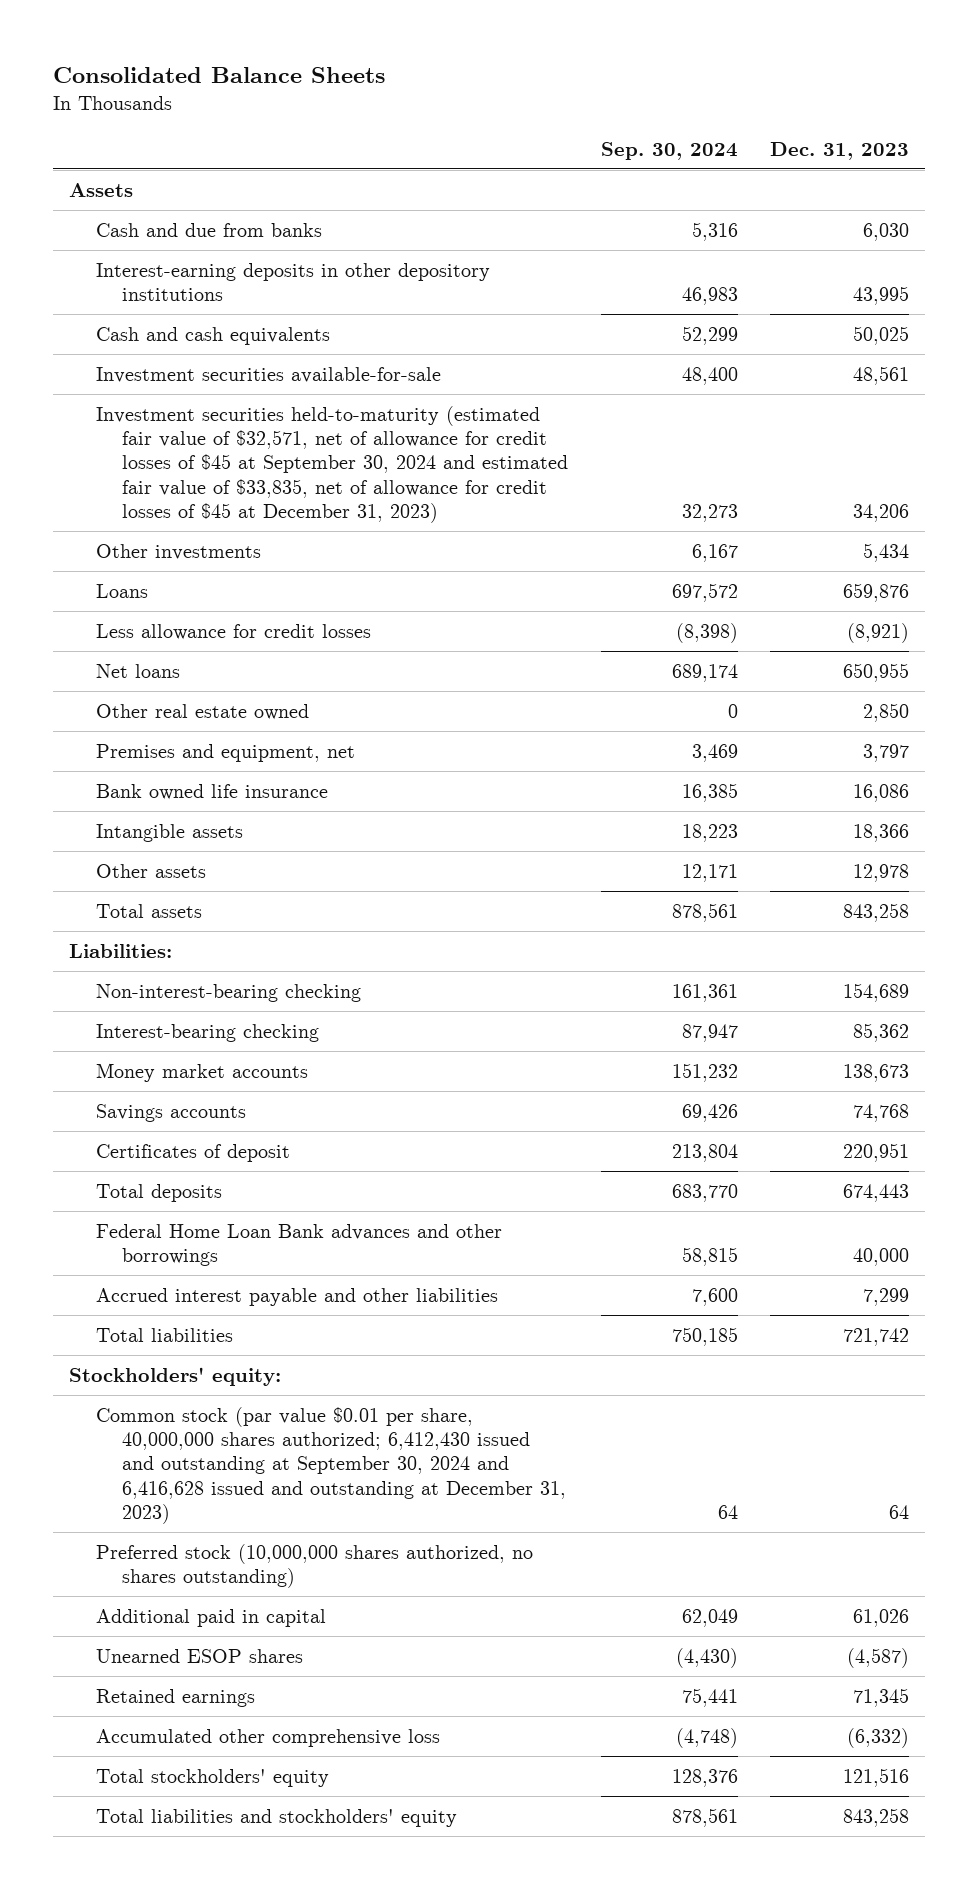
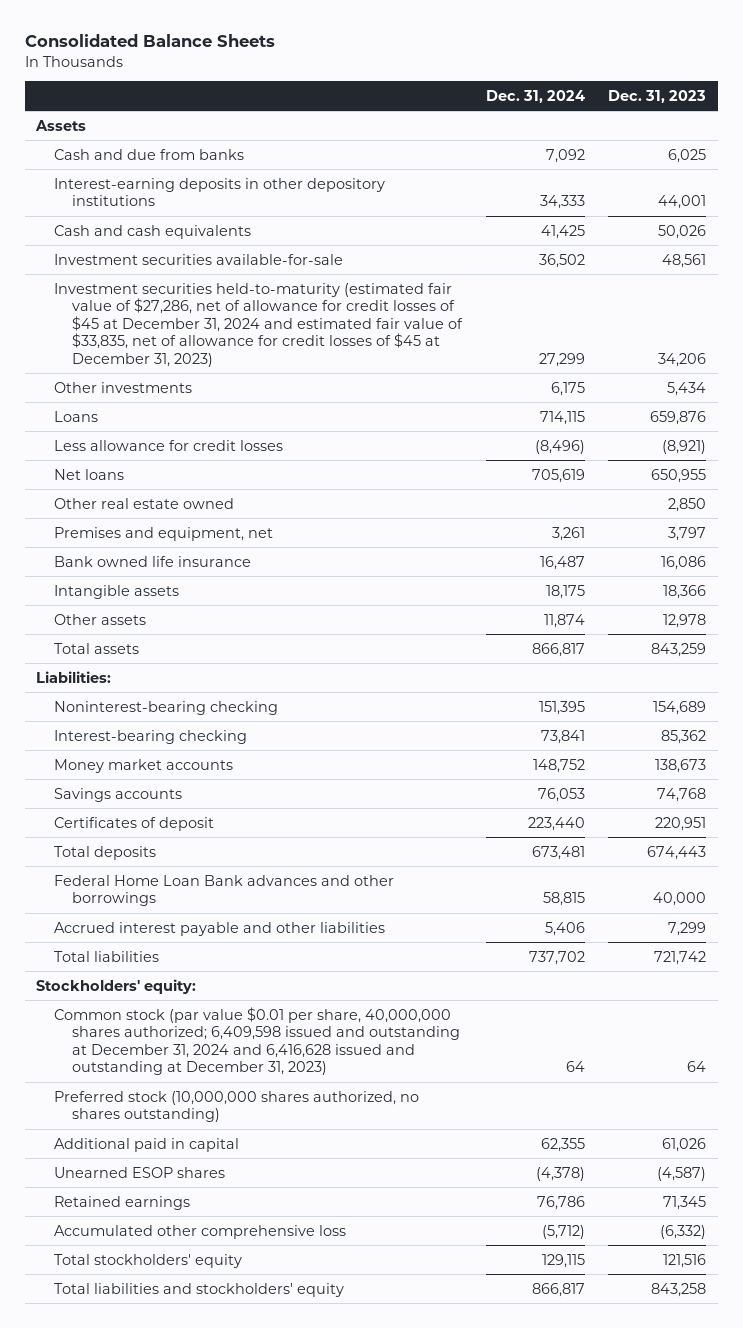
[600,141,738,160] Sep. 30, 2024 -> none
none -> [485,90,585,104] Dec. 31, 2024
[862,222,909,241] 6,030 -> [668,148,707,163] 6,025
[852,285,909,305] 43,995 -> [658,195,707,210] 44,001
[852,325,909,345] 50,025 -> [658,224,707,239] 50,026
[95,405,569,524] Investment securities held-to-maturity (estimated fair value of $32,571, net of allowance for credit losses of $45 at September 30, 2024 and estimated fair value of $33,835, net of allowance for credit losses of $45 at December 31, 2023) -> [54,282,464,367] Investment securities held-to-maturity (estimated fair value of $27,286, net of allowance for credit losses of $45 at December 31, 2024 and estimated fair value of $33,835, net of allowance for credit losses of $45 at December 31, 2023)
[842,902,909,922] 843,258 -> [651,642,707,657] 843,259
[95,983,361,1002] Non-interest-bearing checking -> [54,700,279,715] Noninterest-bearing checking
[95,1406,567,1525] Common stock (par value $0.01 per share, 40,000,000 shares authorized; 6,412,430 issued and outstanding at September 30, 2024 and 6,416,628 issued and outstanding at December 31, 2023) -> [54,1006,461,1076] Common stock (par value $0.01 per share, 40,000,000 shares authorized; 6,409,598 issued and outstanding at December 31, 2024 and 6,416,628 issued and outstanding at December 31, 2023)

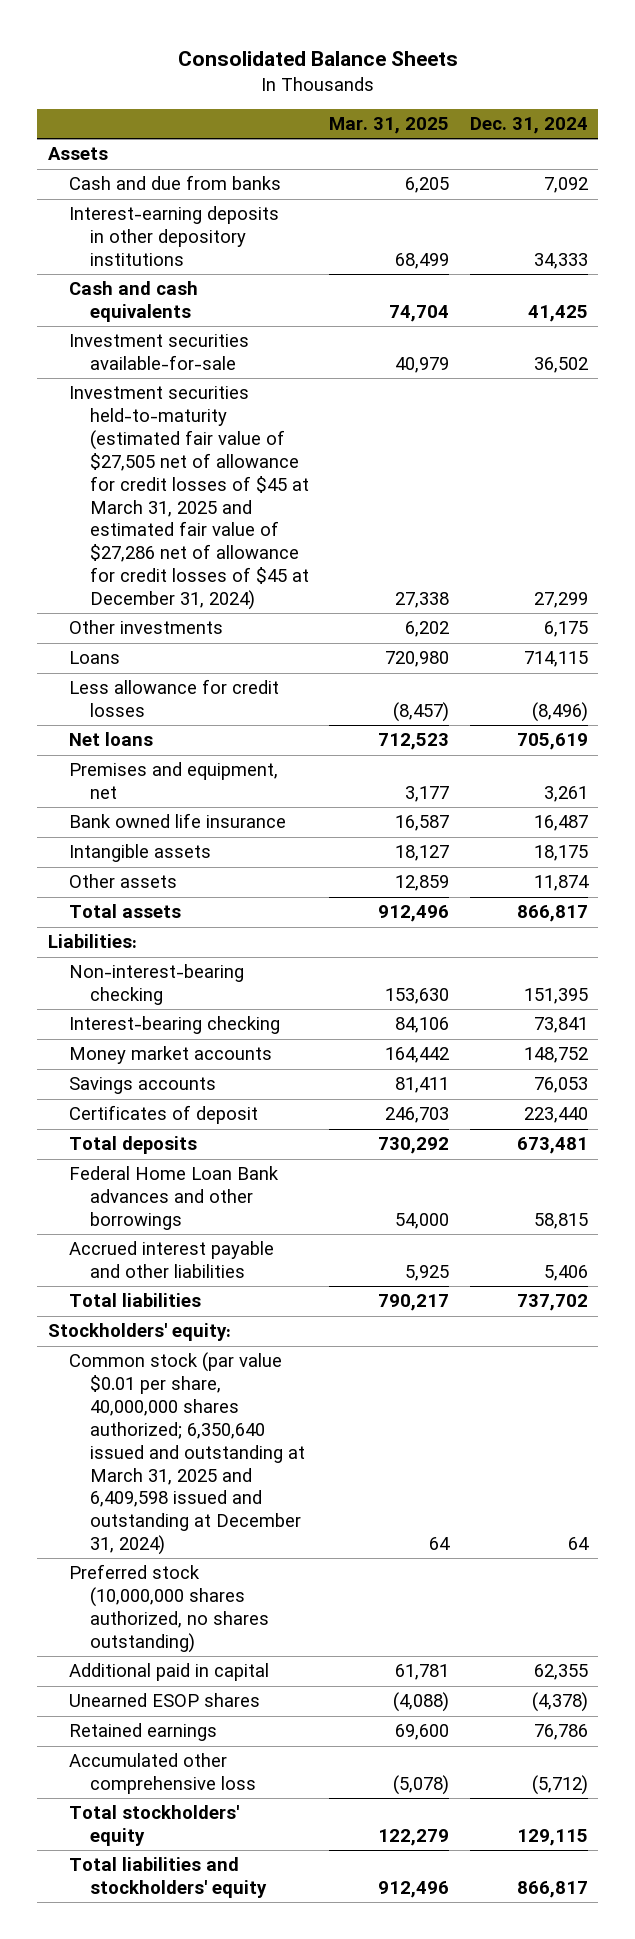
[608,90,707,104] Dec. 31, 2023 -> none
none -> [329,117,450,135] Mar. 31, 2025
[54,282,464,367] Investment securities held-to-maturity (estimated fair value of $27,286, net of allowance for credit losses of $45 at December 31, 2024 and estimated fair value of $33,835, net of allowance for credit losses of $45 at December 31, 2023) -> [68,386,310,610] Investment securities held-to-maturity (estimated fair value of $27,505 net of allowance for credit losses of $45 at March 31, 2025 and estimated fair value of $27,286 net of allowance for credit losses of $45 at December 31, 2024)
[54,497,235,509] Other real estate owned -> none
[54,700,279,715] Noninterest-bearing checking -> [68,964,244,1006] Non-interest-bearing checking
[54,1006,461,1076] Common stock (par value $0.01 per share, 40,000,000 shares authorized; 6,409,598 issued and outstanding at December 31, 2024 and 6,416,628 issued and outstanding at December 31, 2023) -> [68,1352,306,1556] Common stock (par value $0.01 per share, 40,000,000 shares authorized; 6,350,640 issued and outstanding at March 31, 2025 and 6,409,598 issued and outstanding at December 31, 2024)

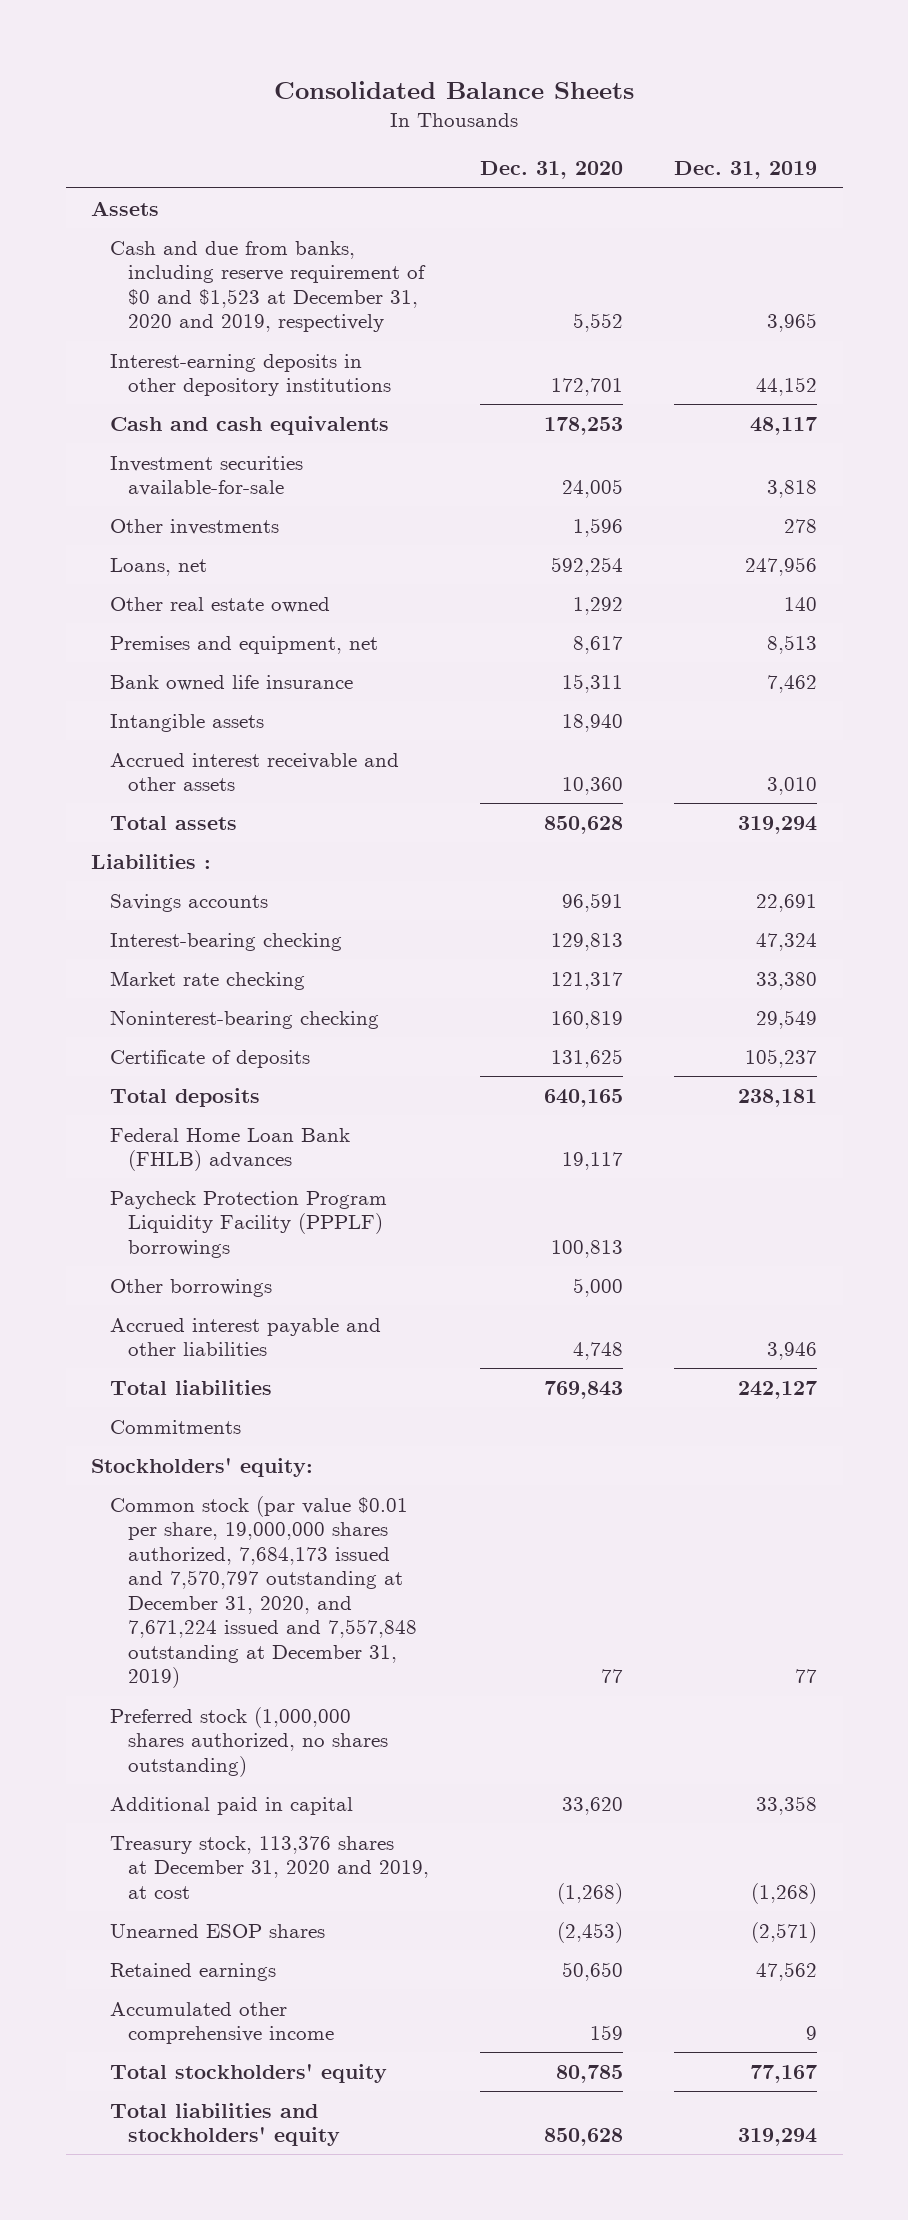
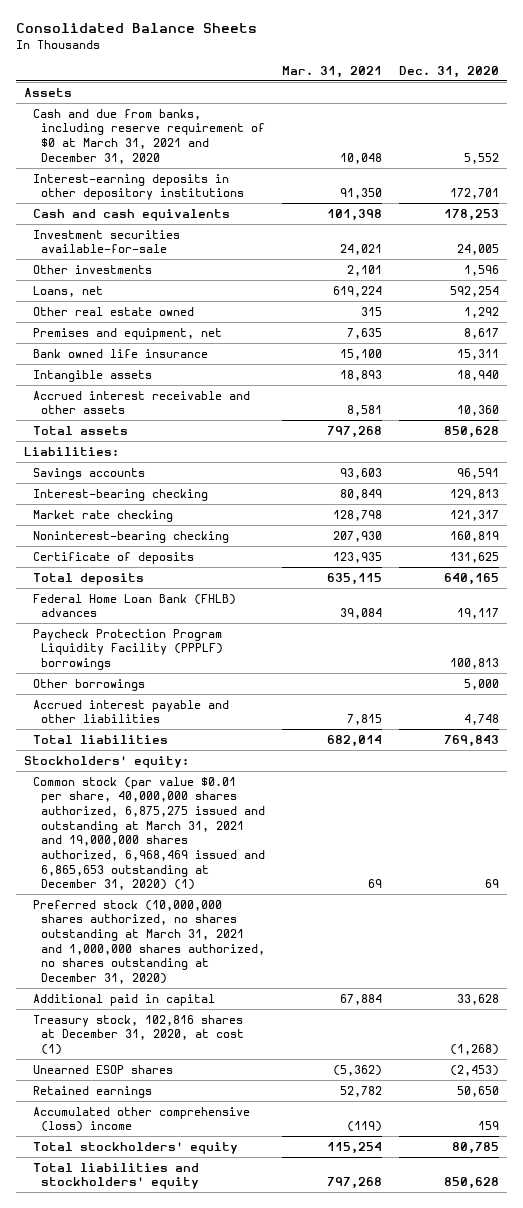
[674,161,818,180] Dec. 31, 2019 -> none
none -> [281,65,382,78] Mar. 31, 2021
[109,240,427,333] Cash and due from banks, including reserve requirement of $0 and $1,523 at December 31, 2020 and 2019, respectively -> [32,108,265,164] Cash and due from banks, including reserve requirement of $0 at March 31, 2021 and December 31, 2020
[91,853,212,869] Liabilities : -> [24,446,120,456] Liabilities:
[109,1419,241,1434] Commitments -> none
[109,1495,418,1689] Common stock (par value $0.01 per share, 19,000,000 shares authorized, 7,684,173 issued and 7,570,797 outstanding at December 31, 2020, and 7,671,224 issued and 7,557,848 outstanding at December 31, 2019) -> [32,776,265,891] Common stock (par value $0.01 per share, 40,000,000 shares authorized, 6,875,275 issued and outstanding at March 31, 2021 and 19,000,000 shares authorized, 6,968,469 issued and 6,865,653 outstanding at December 31, 2020) (1)
[601,1669,624,1684] 77 -> [484,879,499,889] 69
[109,1706,389,1777] Preferred stock (1,000,000 shares authorized, no shares outstanding) -> [32,899,265,984] Preferred stock (10,000,000 shares authorized, no shares outstanding at March 31, 2021 and 1,000,000 shares authorized, no shares outstanding at December 31, 2020)
[562,1796,624,1815] 33,620 -> [456,993,499,1005] 33,628
[109,1835,430,1899] Treasury stock, 113,376 shares at December 31, 2020 and 2019, at cost -> [32,1014,244,1055] Treasury stock, 102,816 shares at December 31, 2020, at cost (1)
[109,2001,335,2045] Accumulated other comprehensive income -> [32,1106,250,1133] Accumulated other comprehensive (loss) income

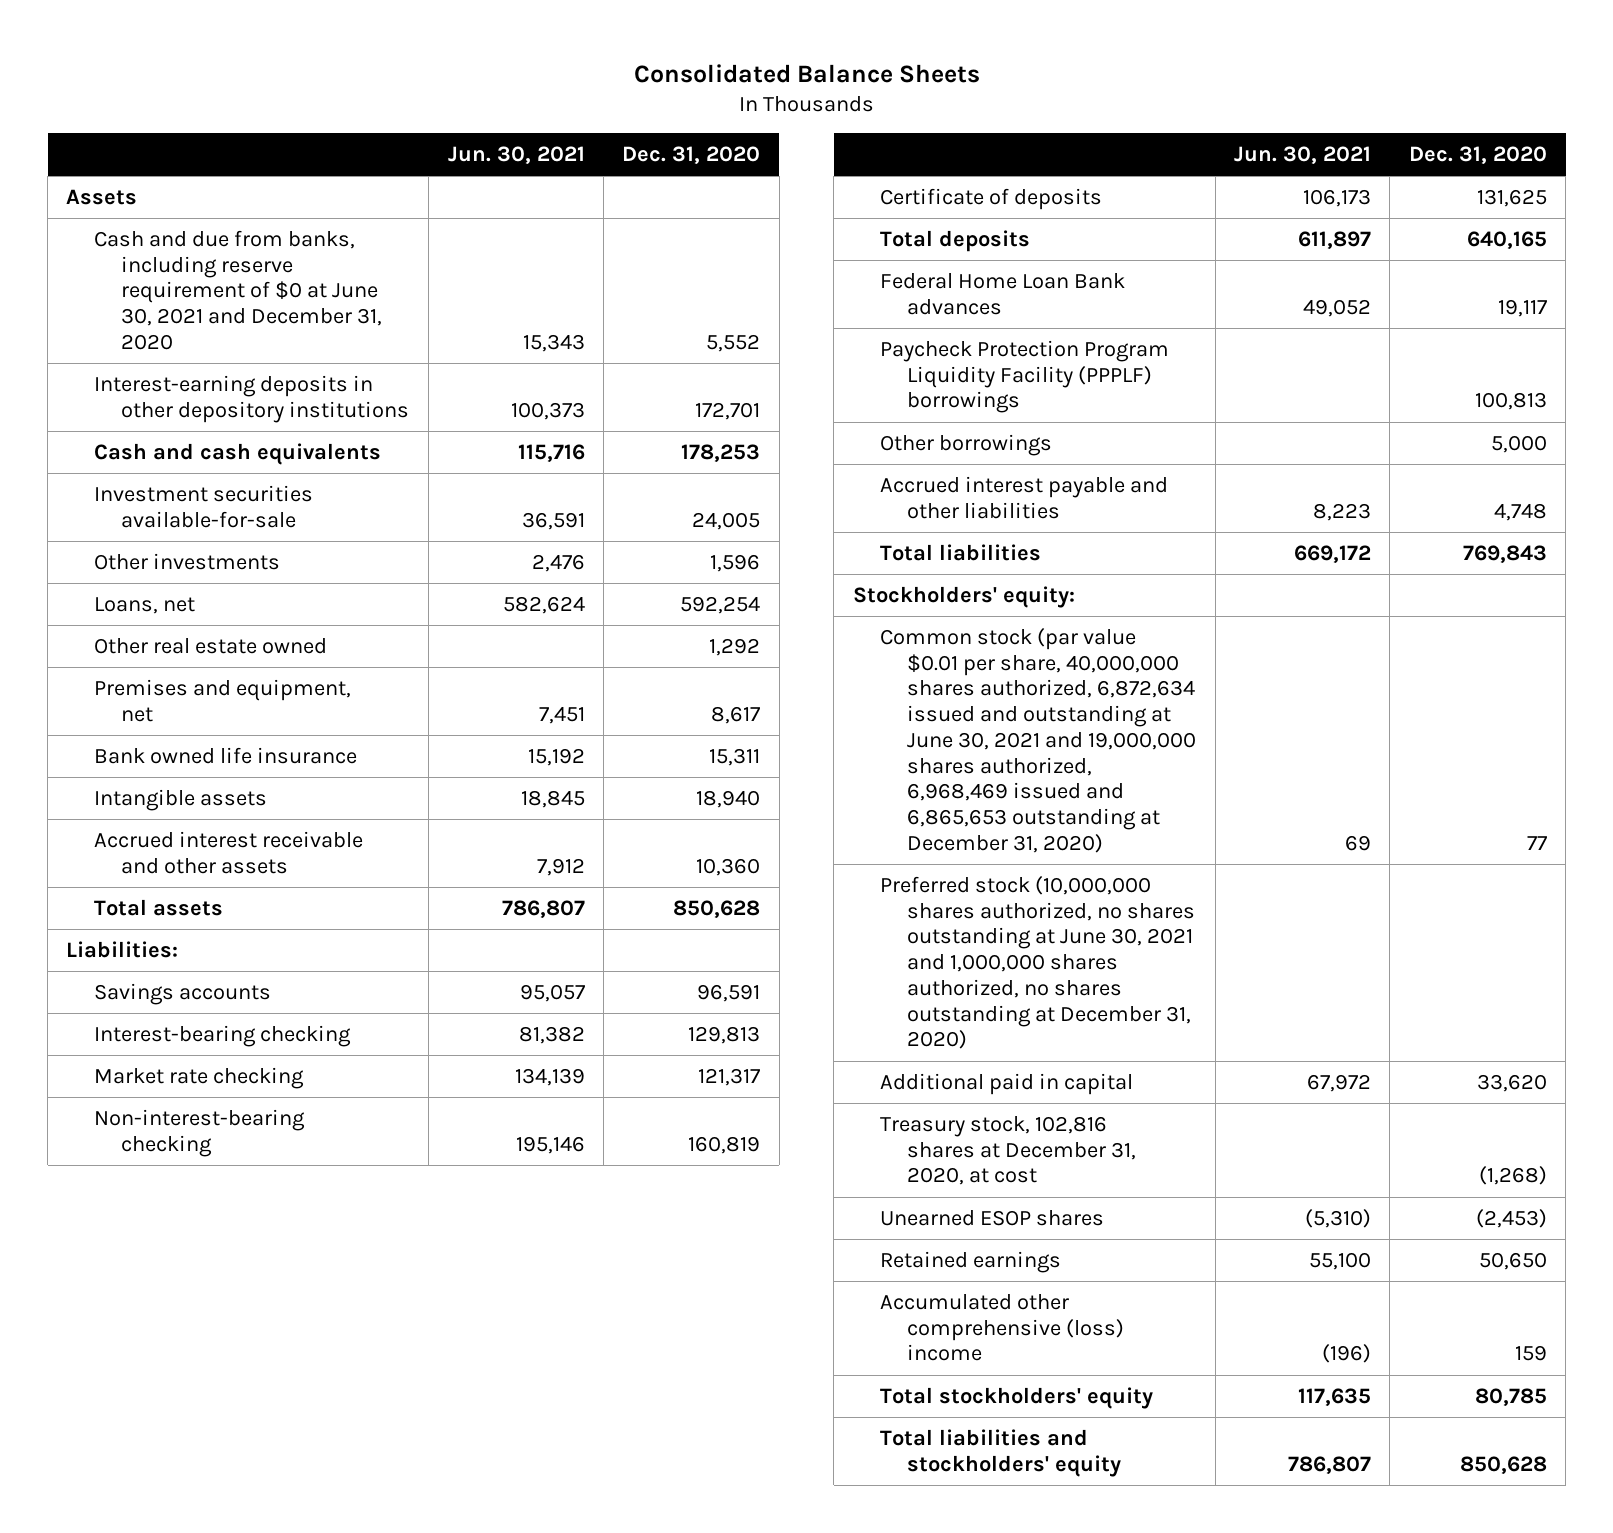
[281,65,382,78] Mar. 31, 2021 -> none
none -> [447,146,585,165] Jun. 30, 2021
[32,108,265,164] Cash and due from banks, including reserve requirement of $0 at March 31, 2021 and December 31, 2020 -> [93,230,383,350] Cash and due from banks, including reserve requirement of $0 at June 30, 2021 and December 31, 2020
[32,530,229,543] Noninterest-bearing checking -> [93,1109,305,1157] Non-interest-bearing checking
[32,593,236,618] Federal Home Loan Bank (FHLB) advances -> [880,273,1126,315] Federal Home Loan Bank advances
[32,776,265,891] Common stock (par value $0.01 per share, 40,000,000 shares authorized, 6,875,275 issued and outstanding at March 31, 2021 and 19,000,000 shares authorized, 6,968,469 issued and 6,865,653 outstanding at December 31, 2020) (1) -> [880,628,1197,853] Common stock (par value $0.01 per share, 40,000,000 shares authorized, 6,872,634 issued and outstanding at June 30, 2021 and 19,000,000 shares authorized, 6,968,469 issued and 6,865,653 outstanding at December 31, 2020)
[484,879,499,889] 69 -> [1526,835,1547,850] 77
[32,899,265,984] Preferred stock (10,000,000 shares authorized, no shares outstanding at March 31, 2021 and 1,000,000 shares authorized, no shares outstanding at December 31, 2020) -> [880,876,1196,1050] Preferred stock (10,000,000 shares authorized, no shares outstanding at June 30, 2021 and 1,000,000 shares authorized, no shares outstanding at December 31, 2020)
[456,993,499,1005] 33,628 -> [1476,1074,1547,1093] 33,620
[32,1014,244,1055] Treasury stock, 102,816 shares at December 31, 2020, at cost (1) -> [880,1116,1137,1186] Treasury stock, 102,816 shares at December 31, 2020, at cost

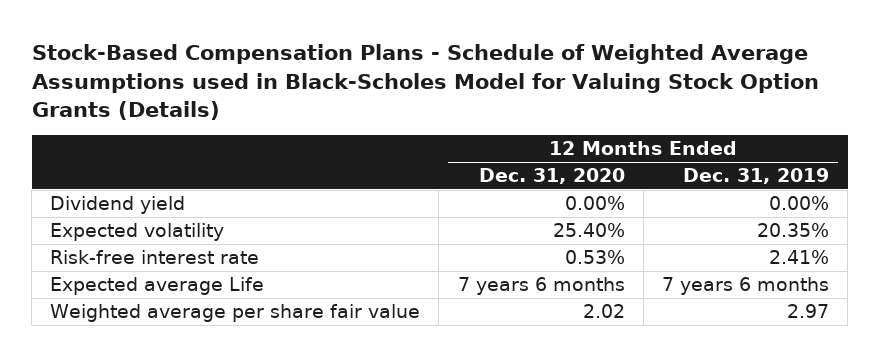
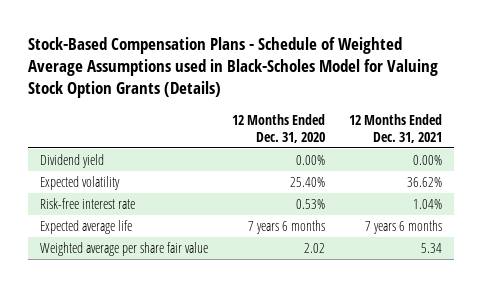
[682,168,829,185] Dec. 31, 2019 -> none
none -> [349,113,443,143] 12 Months Ended Dec. 31, 2021
[50,277,265,296] Expected average Life -> [40,220,133,235] Expected average life

